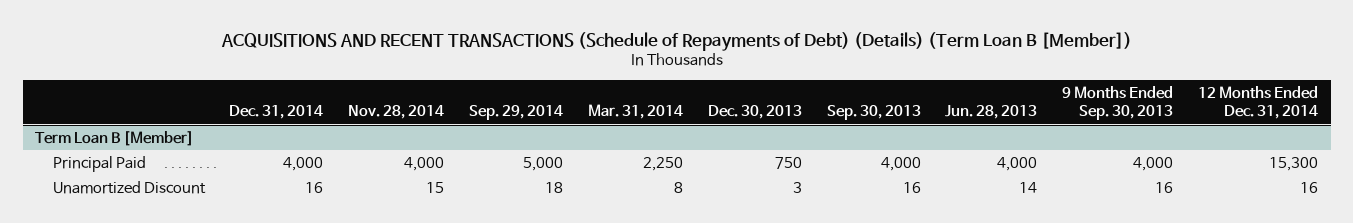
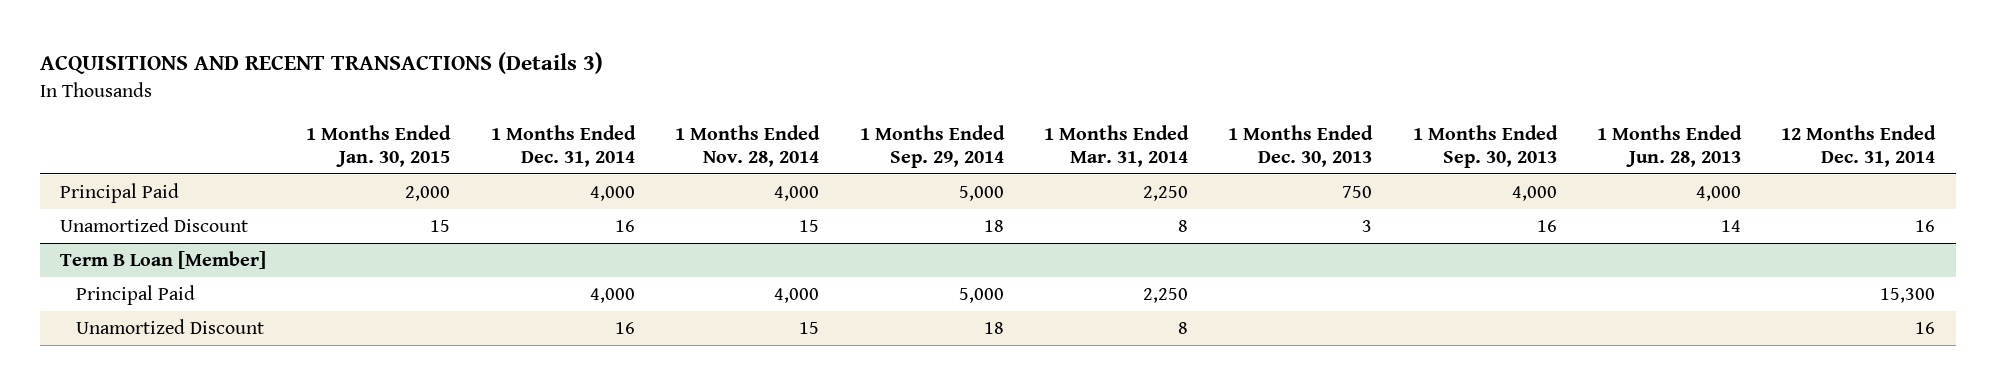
[220,31,1132,51] ACQUISITIONS AND RECENT TRANSACTIONS (Schedule of Repayments of Debt) (Details) (Term Loan B [Member]) -> [39,52,603,75] ACQUISITIONS AND RECENT TRANSACTIONS (Details 3)
[229,105,324,120] Dec. 31, 2014 -> none
[348,105,445,120] Nov. 28, 2014 -> none
[469,105,564,121] Sep. 29, 2014 -> none
[587,104,683,120] Mar. 31, 2014 -> none
[707,105,802,120] Dec. 30, 2013 -> none
[826,105,921,121] Sep. 30, 2013 -> none
[945,105,1038,120] Jun. 28, 2013 -> none
[1062,85,1174,121] 9 Months Ended Sep. 30, 2013 -> none
none -> [306,124,452,168] 1 Months Ended Jan. 30, 2015
none -> [490,124,636,168] 1 Months Ended Dec. 31, 2014
none -> [675,124,821,168] 1 Months Ended Nov. 28, 2014
none -> [859,124,1005,169] 1 Months Ended Sep. 29, 2014
none -> [1043,124,1189,168] 1 Months Ended Mar. 31, 2014
none -> [1228,124,1374,168] 1 Months Ended Dec. 30, 2013
none -> [1412,124,1558,169] 1 Months Ended Sep. 30, 2013
none -> [1597,124,1743,168] 1 Months Ended Jun. 28, 2013
none -> [59,182,179,203] Principal Paid
none -> [59,216,248,232] Unamortized Discount
[35,130,195,146] Term Loan B [Member] -> [59,250,266,269] Term B Loan [Member]

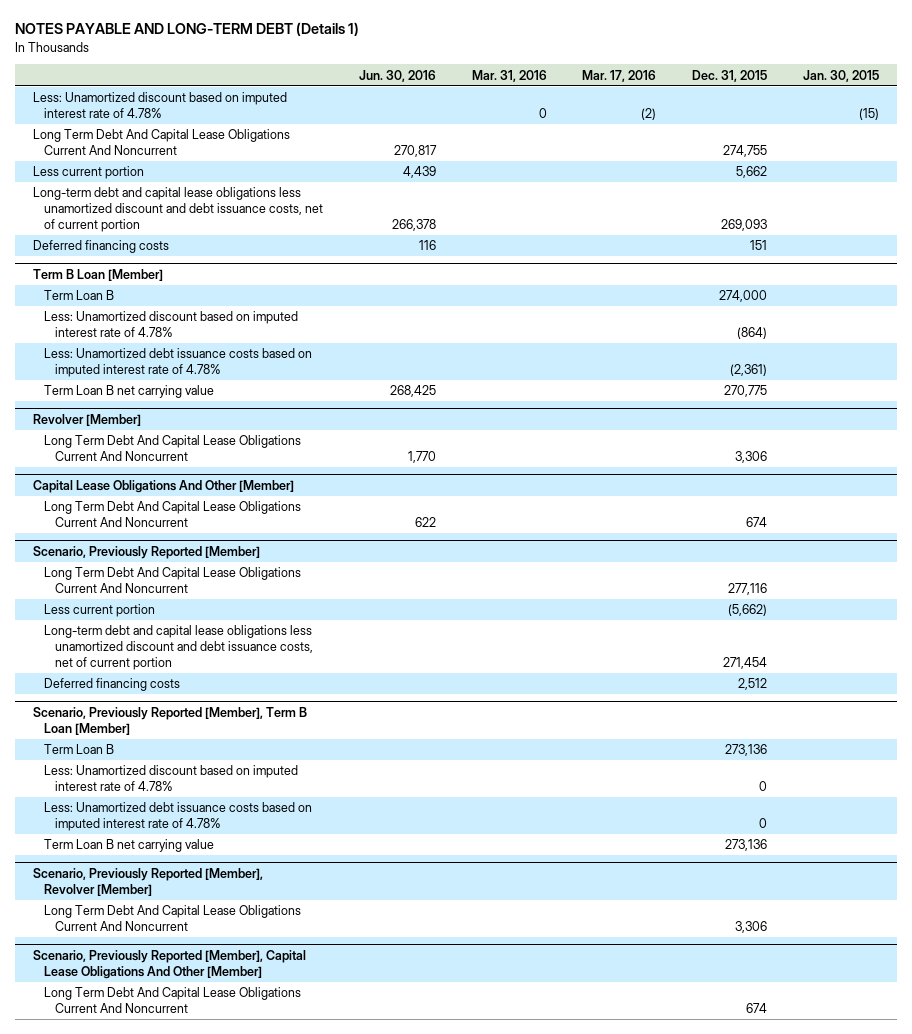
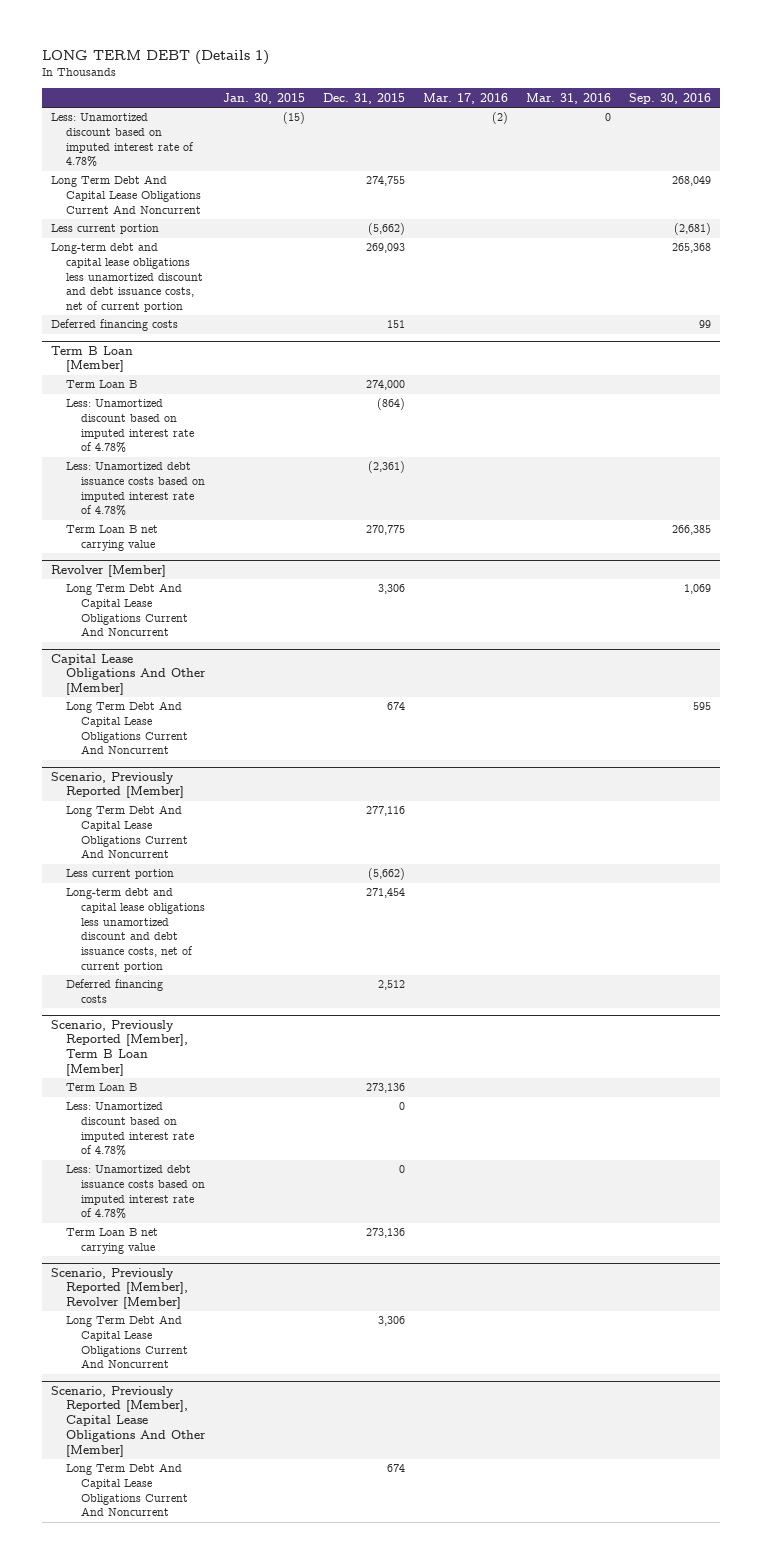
[14,22,359,37] NOTES PAYABLE AND LONG-TERM DEBT (Details 1) -> [41,50,269,66] LONG TERM DEBT (Details 1)
[358,69,436,82] Jun. 30, 2016 -> none
none -> [629,92,712,104] Sep. 30, 2016
[736,166,768,179] 5,662 -> [367,223,405,236] (5,662)

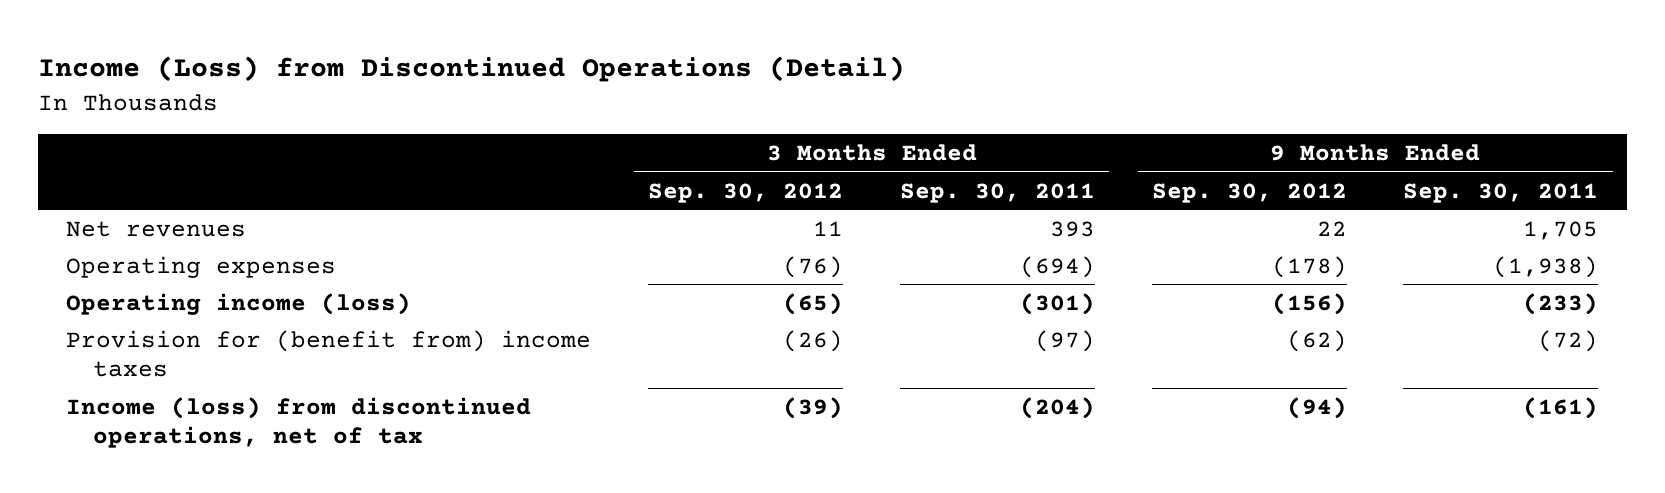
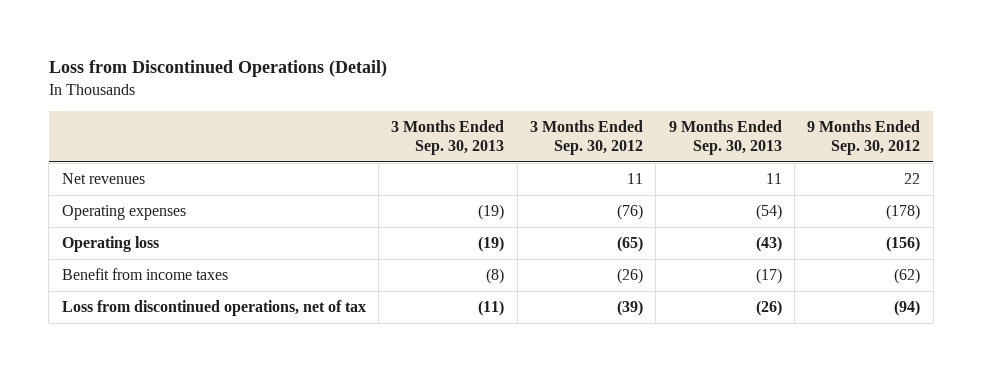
[38,56,906,83] Income (Loss) from Discontinued Operations (Detail) -> [48,60,387,78] Loss from Discontinued Operations (Detail)
[899,182,1095,203] Sep. 30, 2011 -> none
[1403,182,1599,203] Sep. 30, 2011 -> none
none -> [391,119,505,155] 3 Months Ended Sep. 30, 2013
none -> [668,119,782,155] 9 Months Ended Sep. 30, 2013
[66,292,412,315] Operating income (loss) -> [61,235,159,252] Operating loss
[66,329,592,378] Provision for (benefit from) income taxes -> [61,267,228,280] Benefit from income taxes
[66,396,532,449] Income (loss) from discontinued operations, net of tax -> [61,299,366,316] Loss from discontinued operations, net of tax

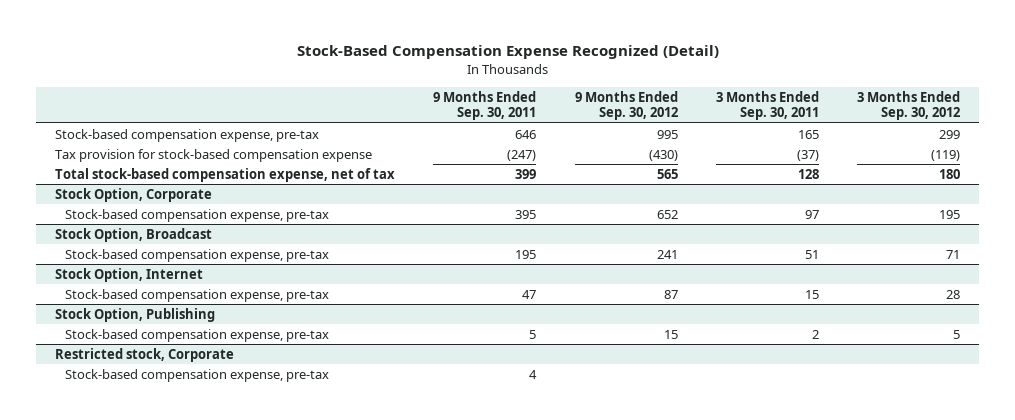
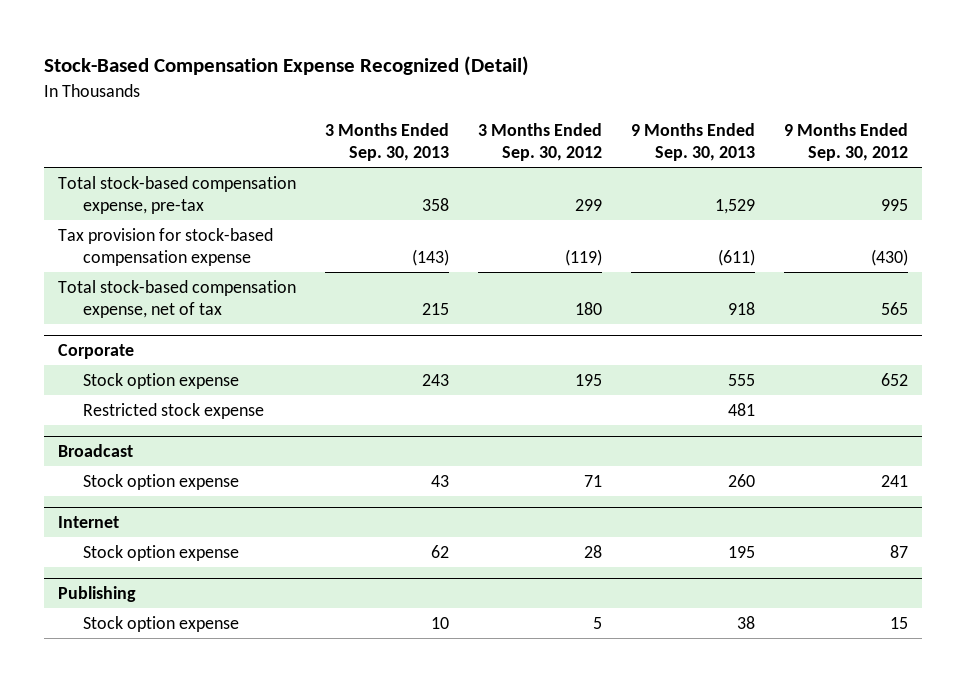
[433,90,537,121] 9 Months Ended Sep. 30, 2011 -> none
[715,90,819,121] 3 Months Ended Sep. 30, 2011 -> none
none -> [325,122,450,161] 3 Months Ended Sep. 30, 2013
none -> [630,122,755,161] 9 Months Ended Sep. 30, 2013
[55,128,320,142] Stock-based compensation expense, pre-tax -> [58,176,297,215] Total stock-based compensation expense, pre-tax
[55,187,213,202] Stock Option, Corporate -> none
[55,227,213,242] Stock Option, Broadcast -> none
[55,267,204,282] Stock Option, Internet -> none
[55,307,216,322] Stock Option, Publishing -> none
[55,347,235,362] Restricted stock, Corporate -> none
[64,368,329,382] Stock-based compensation expense, pre-tax -> none
none -> [58,344,135,360] Corporate
[64,208,329,222] Stock-based compensation expense, pre-tax -> [83,373,240,390] Stock option expense
none -> [83,403,265,420] Restricted stock expense
none -> [58,444,134,458] Broadcast
[64,248,329,262] Stock-based compensation expense, pre-tax -> [83,474,240,491] Stock option expense
none -> [58,516,120,529] Internet
[64,288,329,302] Stock-based compensation expense, pre-tax -> [83,545,240,562] Stock option expense
none -> [58,586,137,603] Publishing
[64,328,329,342] Stock-based compensation expense, pre-tax -> [83,616,240,633] Stock option expense

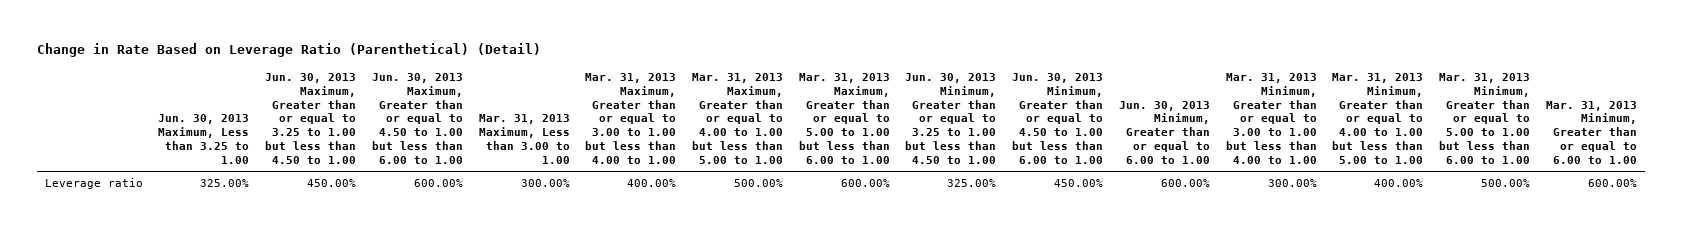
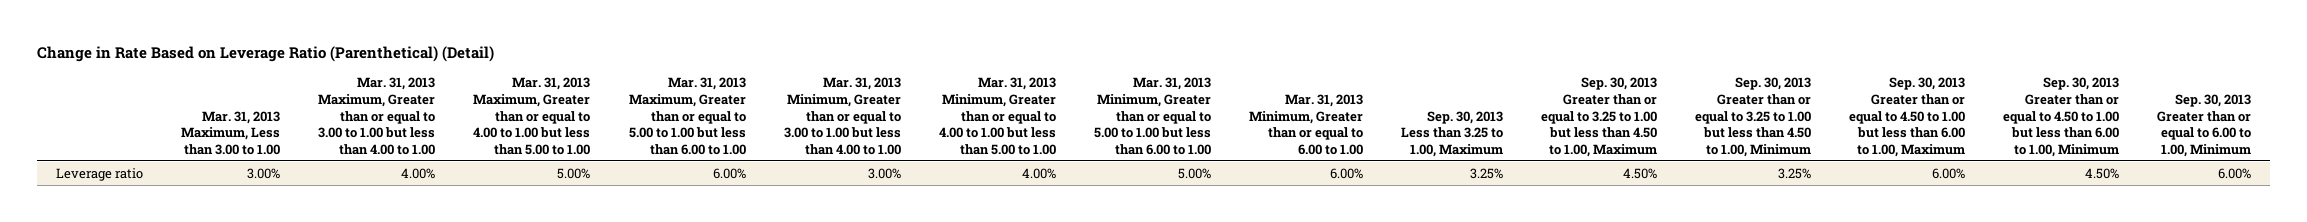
[158,114,250,165] Jun. 30, 2013 Maximum, Less than 3.25 to 1.00 -> none
[265,72,357,165] Jun. 30, 2013 Maximum, Greater than or equal to 3.25 to 1.00 but less than 4.50 to 1.00 -> none
[371,72,463,165] Jun. 30, 2013 Maximum, Greater than or equal to 4.50 to 1.00 but less than 6.00 to 1.00 -> none
[905,72,997,165] Jun. 30, 2013 Minimum, Greater than or equal to 3.25 to 1.00 but less than 4.50 to 1.00 -> none
[1012,72,1104,165] Jun. 30, 2013 Minimum, Greater than or equal to 4.50 to 1.00 but less than 6.00 to 1.00 -> none
[1118,100,1210,165] Jun. 30, 2013 Minimum, Greater than or equal to 6.00 to 1.00 -> none
none -> [1400,110,1503,158] Sep. 30, 2013 Less than 3.25 to 1.00, Maximum
none -> [1540,76,1657,158] Sep. 30, 2013 Greater than or equal to 3.25 to 1.00 but less than 4.50 to 1.00, Maximum
none -> [1694,76,1811,158] Sep. 30, 2013 Greater than or equal to 3.25 to 1.00 but less than 4.50 to 1.00, Minimum
none -> [1849,76,1966,158] Sep. 30, 2013 Greater than or equal to 4.50 to 1.00 but less than 6.00 to 1.00, Maximum
none -> [2003,76,2120,158] Sep. 30, 2013 Greater than or equal to 4.50 to 1.00 but less than 6.00 to 1.00, Minimum
none -> [2157,93,2252,158] Sep. 30, 2013 Greater than or equal to 6.00 to 1.00, Minimum
[520,179,570,188] 300.00% -> [247,168,281,180] 3.00%
[627,179,677,188] 400.00% -> [401,168,436,180] 4.00%
[734,179,784,188] 500.00% -> [557,168,591,180] 5.00%
[840,179,890,188] 600.00% -> [712,168,746,180] 6.00%
[1267,179,1317,188] 300.00% -> [867,168,901,180] 3.00%
[1374,179,1424,188] 400.00% -> [1021,168,1056,180] 4.00%
[1481,179,1531,188] 500.00% -> [1177,168,1211,180] 5.00%
[1587,179,1637,188] 600.00% -> [1329,168,1363,180] 6.00%

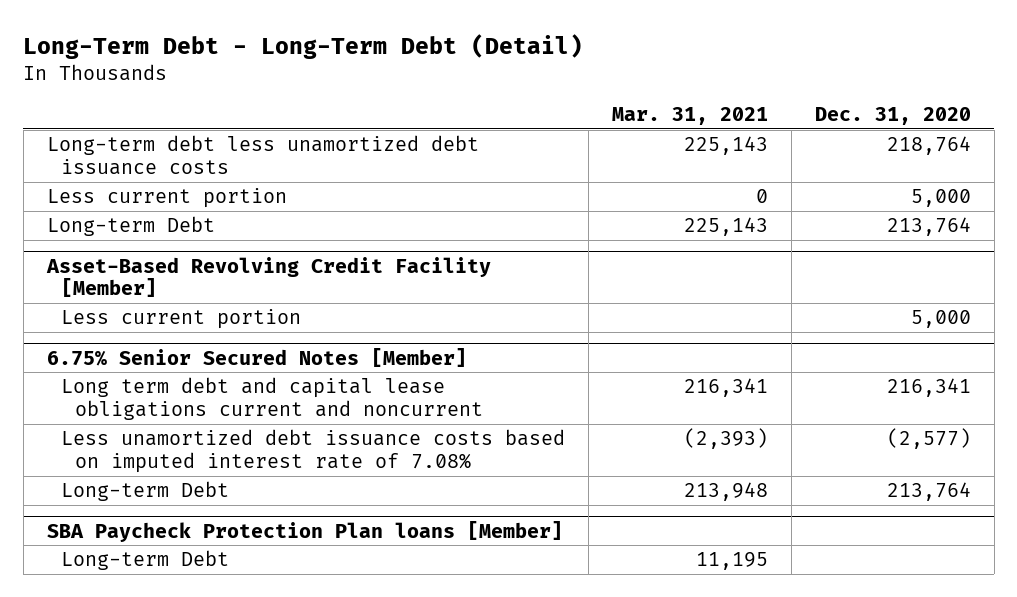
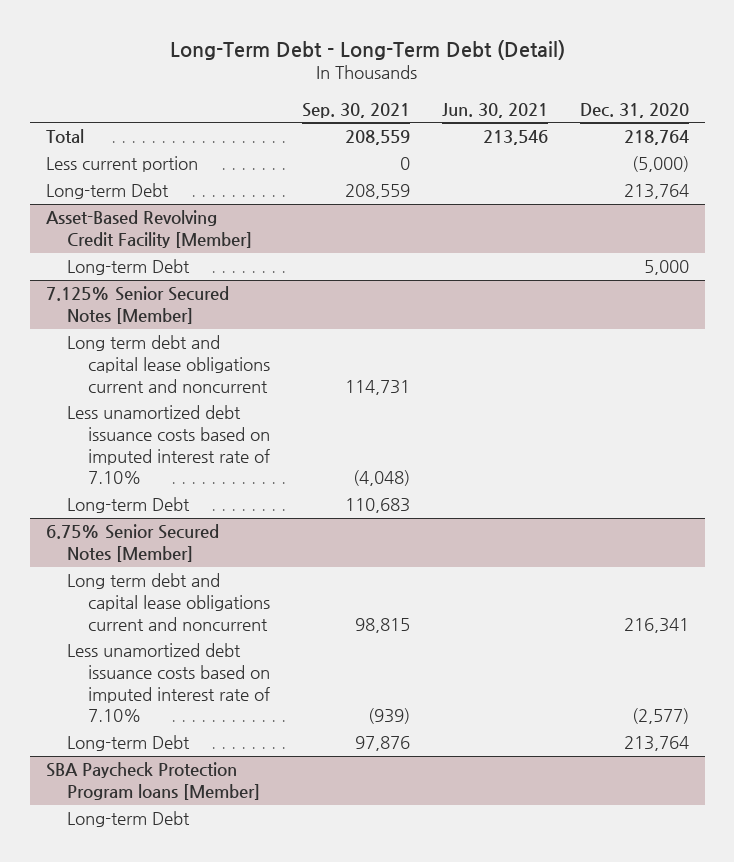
[611,107,768,126] Mar. 31, 2021 -> none
none -> [301,102,410,118] Sep. 30, 2021
none -> [441,102,548,118] Jun. 30, 2021
[46,135,479,176] Long-term debt less unamortized debt issuance costs -> [45,129,84,144] Total
[910,189,971,208] 5,000 -> [631,156,689,173] (5,000)
[61,309,302,330] Less current portion -> none
none -> [66,259,190,276] Long-term Debt
none -> [45,286,229,325] 7.125% Senior Secured Notes [Member]
none -> [66,335,270,393] Long term debt and capital lease obligations current and noncurrent
none -> [66,405,270,485] Less unamortized debt issuance costs based on imputed interest rate of 7.10%
none -> [66,497,190,514] Long-term Debt
[61,429,566,474] Less unamortized debt issuance costs based on imputed interest rate of 7.08% -> [66,643,270,723] Less unamortized debt issuance costs based on imputed interest rate of 7.10%
[46,520,563,542] SBA Paycheck Protection Plan loans [Member] -> [45,762,260,801] SBA Paycheck Protection Program loans [Member]

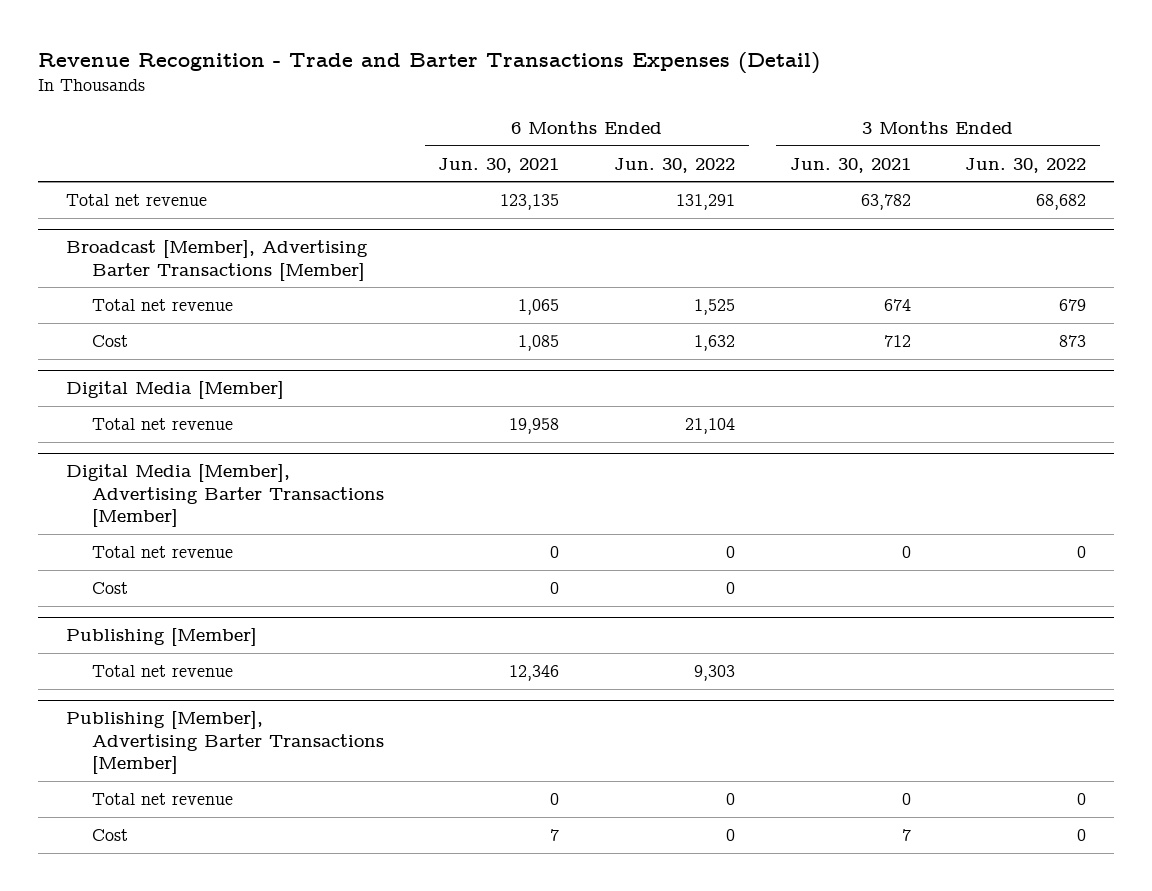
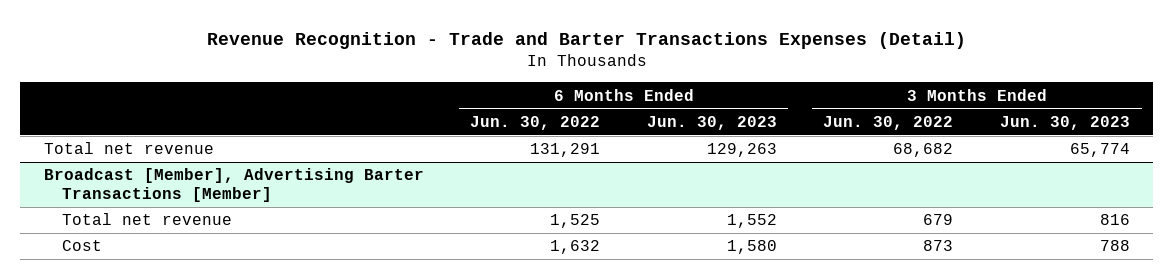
[438,157,560,173] Jun. 30, 2021 -> none
[789,157,911,173] Jun. 30, 2021 -> none
none -> [646,115,777,130] Jun. 30, 2023
none -> [999,115,1130,130] Jun. 30, 2023
[65,381,284,400] Digital Media [Member] -> none
[91,418,233,431] Total net revenue -> none
[65,464,384,528] Digital Media [Member], Advertising Barter Transactions [Member] -> none
[91,546,233,559] Total net revenue -> none
[91,582,128,595] Cost -> none
[65,628,257,647] Publishing [Member] -> none
[91,665,233,678] Total net revenue -> none
[65,711,384,775] Publishing [Member], Advertising Barter Transactions [Member] -> none
[91,793,233,806] Total net revenue -> none
[91,829,128,842] Cost -> none

